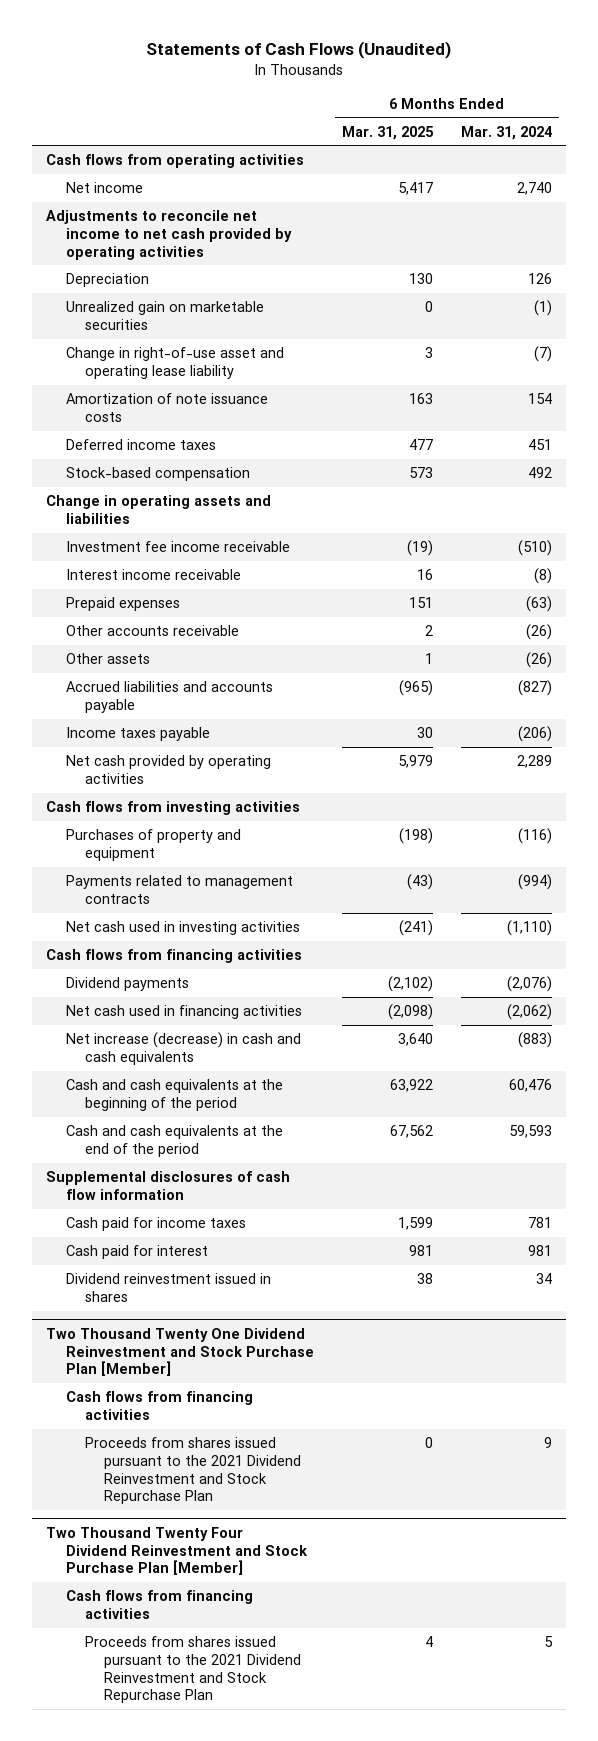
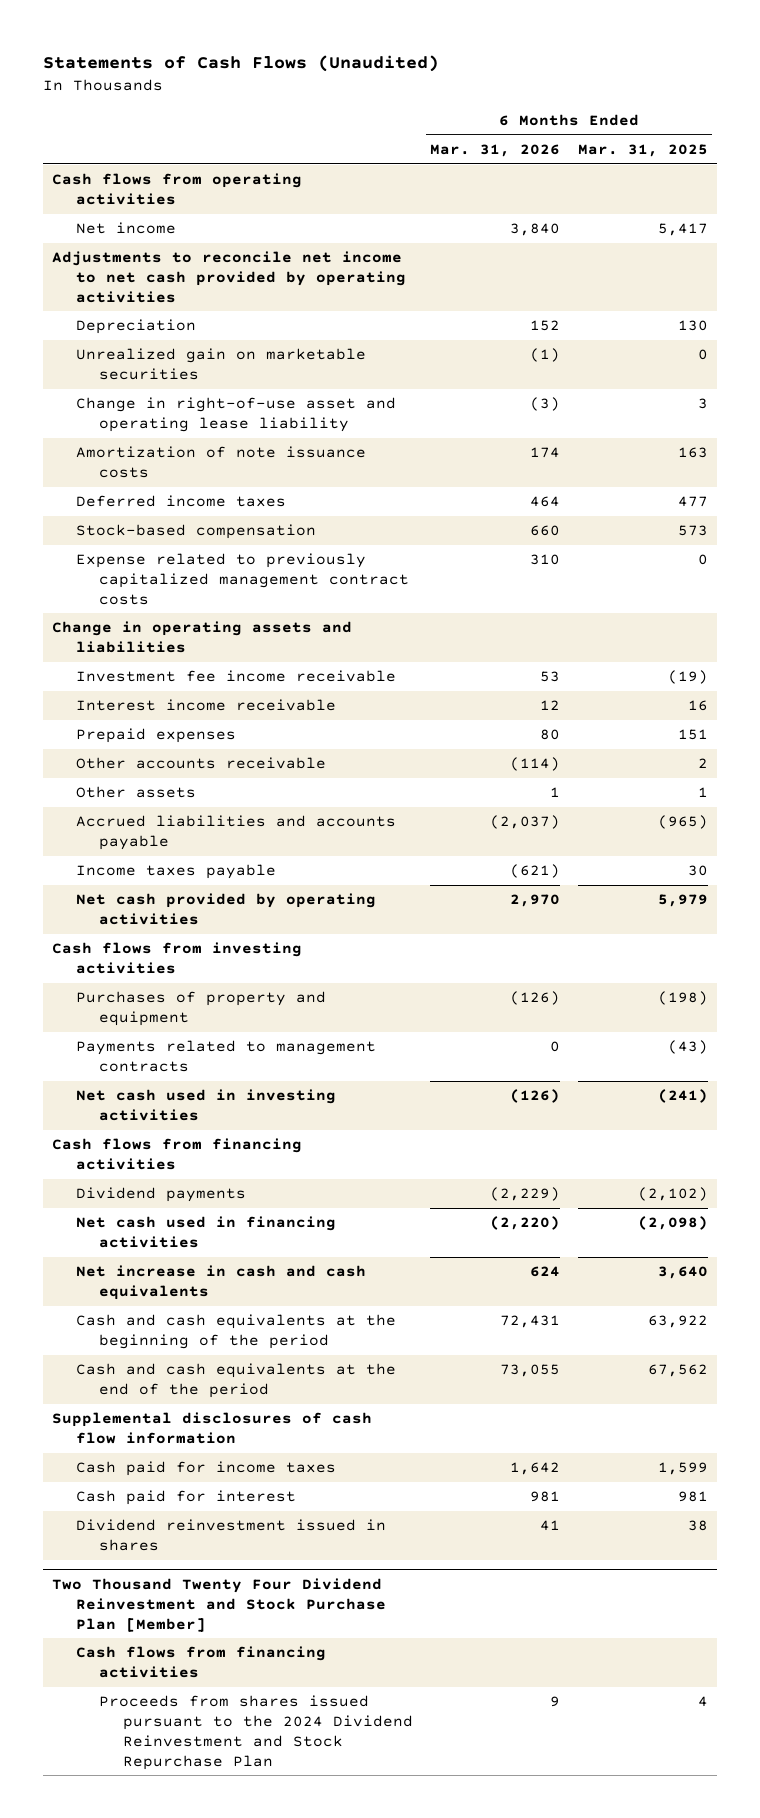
[460,125,552,140] Mar. 31, 2024 -> none
none -> [430,143,561,157] Mar. 31, 2026
none -> [75,553,410,605] Expense related to previously capitalized management contract costs
[65,1032,301,1065] Net increase (decrease) in cash and cash equivalents -> [75,1265,366,1300] Net increase in cash and cash equivalents
[46,1327,314,1377] Two Thousand Twenty One Dividend Reinvestment and Stock Purchase Plan [Member] -> none
[65,1391,253,1420] Cash flows from financing activities -> none
[85,1437,302,1505] Proceeds from shares issued pursuant to the 2021 Dividend Reinvestment and Stock Repurchase Plan -> none
[85,1636,302,1704] Proceeds from shares issued pursuant to the 2021 Dividend Reinvestment and Stock Repurchase Plan -> [99,1695,413,1770] Proceeds from shares issued pursuant to the 2024 Dividend Reinvestment and Stock Repurchase Plan

